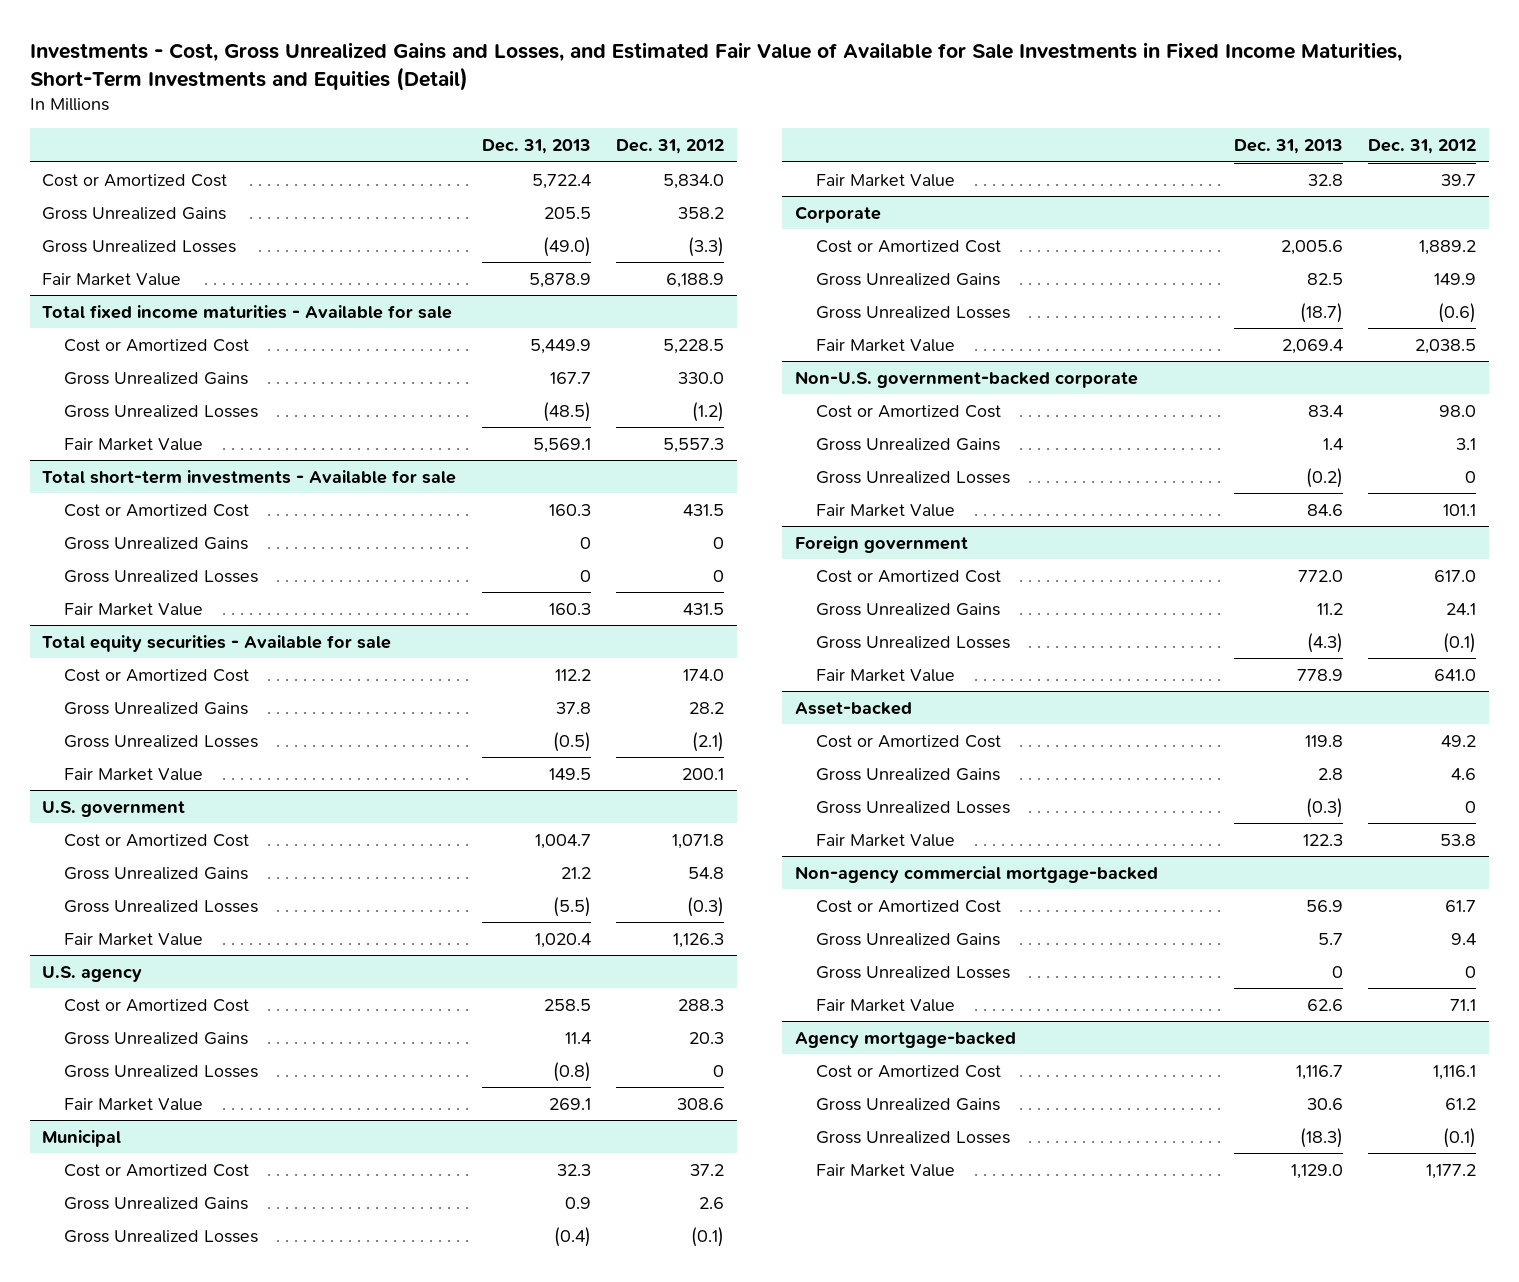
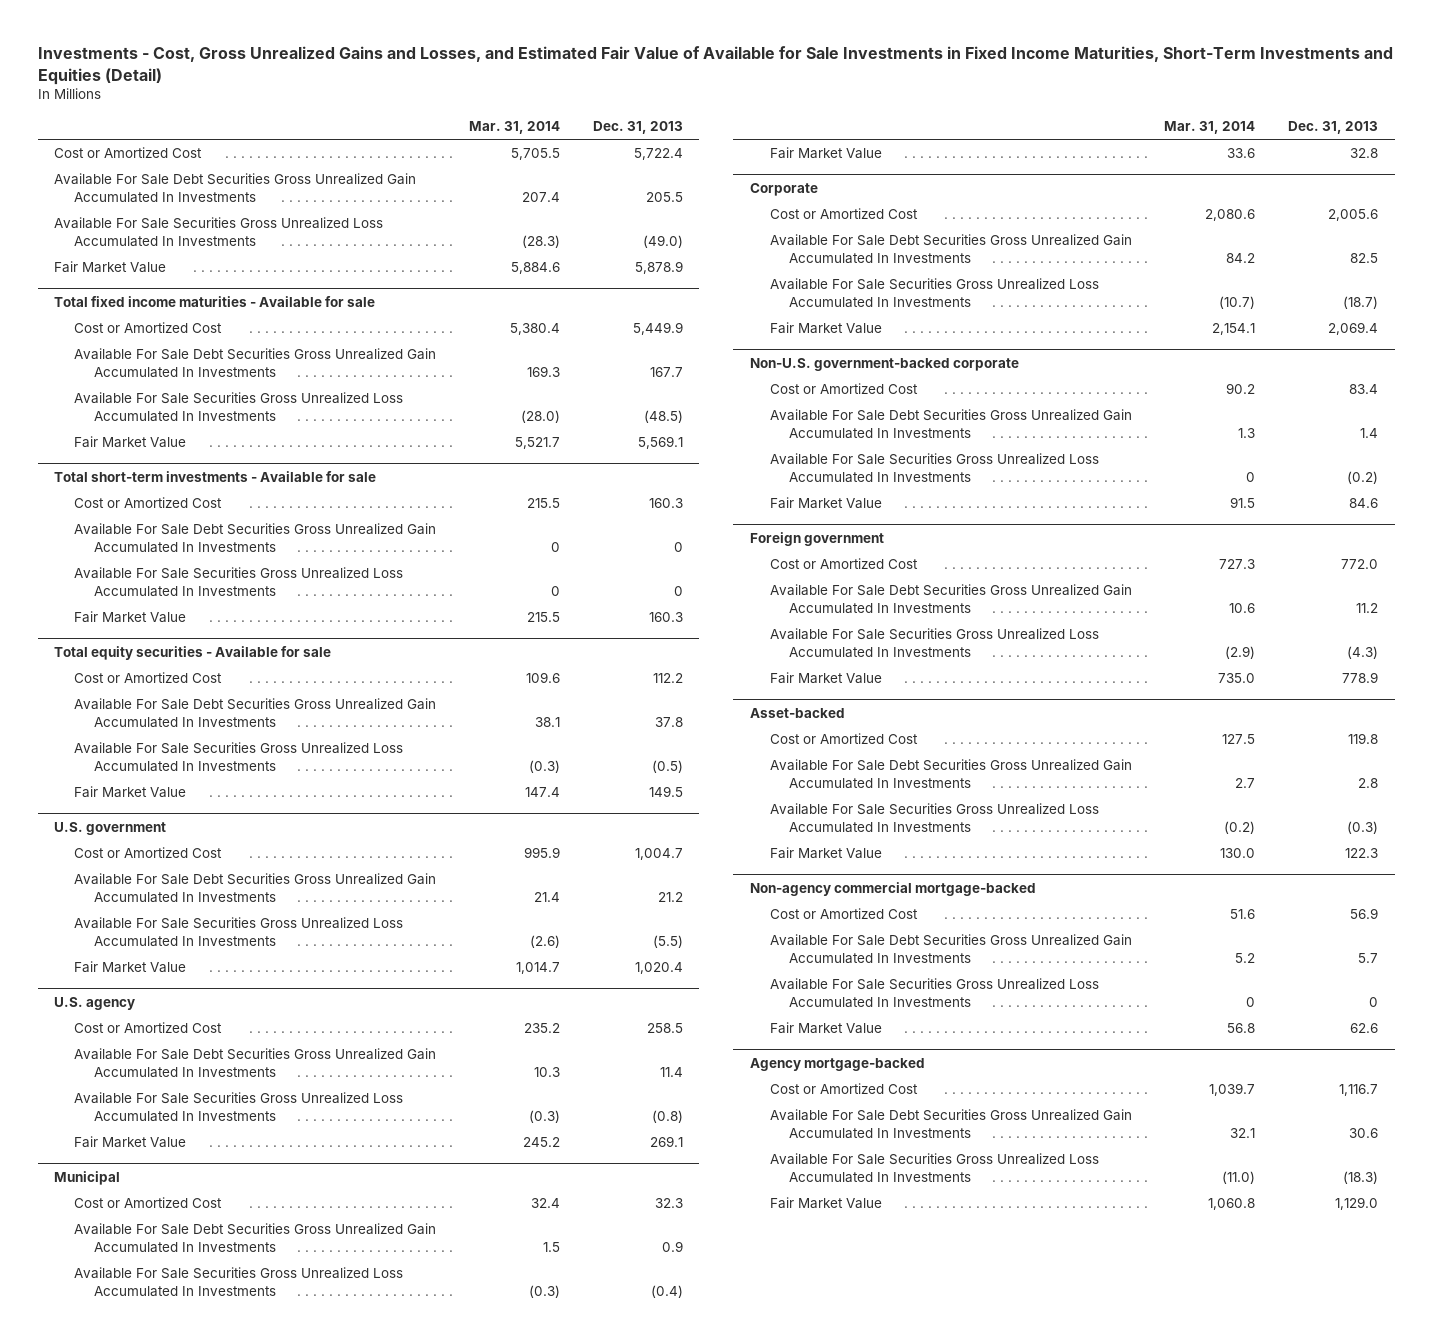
[616,139,725,155] Dec. 31, 2012 -> none
none -> [468,120,560,134] Mar. 31, 2014
[42,206,227,220] Gross Unrealized Gains -> [54,173,417,203] Available For Sale Debt Securities Gross Unrealized Gain Accumulated In Investments
[42,239,237,253] Gross Unrealized Losses -> [54,217,384,247] Available For Sale Securities Gross Unrealized Loss Accumulated In Investments
[63,371,248,385] Gross Unrealized Gains -> [74,348,437,378] Available For Sale Debt Securities Gross Unrealized Gain Accumulated In Investments
[63,404,258,418] Gross Unrealized Losses -> [74,392,404,422] Available For Sale Securities Gross Unrealized Loss Accumulated In Investments
[63,536,248,550] Gross Unrealized Gains -> [74,523,437,553] Available For Sale Debt Securities Gross Unrealized Gain Accumulated In Investments
[63,569,258,583] Gross Unrealized Losses -> [74,567,404,597] Available For Sale Securities Gross Unrealized Loss Accumulated In Investments
[63,701,248,715] Gross Unrealized Gains -> [74,698,437,728] Available For Sale Debt Securities Gross Unrealized Gain Accumulated In Investments
[63,734,258,748] Gross Unrealized Losses -> [74,742,404,772] Available For Sale Securities Gross Unrealized Loss Accumulated In Investments
[63,866,248,880] Gross Unrealized Gains -> [74,873,437,903] Available For Sale Debt Securities Gross Unrealized Gain Accumulated In Investments
[63,899,258,913] Gross Unrealized Losses -> [74,917,404,947] Available For Sale Securities Gross Unrealized Loss Accumulated In Investments
[63,1031,248,1045] Gross Unrealized Gains -> [74,1048,437,1078] Available For Sale Debt Securities Gross Unrealized Gain Accumulated In Investments
[63,1064,258,1078] Gross Unrealized Losses -> [74,1092,404,1122] Available For Sale Securities Gross Unrealized Loss Accumulated In Investments
[63,1196,248,1210] Gross Unrealized Gains -> [74,1223,437,1253] Available For Sale Debt Securities Gross Unrealized Gain Accumulated In Investments
[63,1229,258,1243] Gross Unrealized Losses -> [74,1267,404,1297] Available For Sale Securities Gross Unrealized Loss Accumulated In Investments
[815,272,1000,286] Gross Unrealized Gains -> [769,234,1132,264] Available For Sale Debt Securities Gross Unrealized Gain Accumulated In Investments
[815,305,1010,319] Gross Unrealized Losses -> [769,278,1099,308] Available For Sale Securities Gross Unrealized Loss Accumulated In Investments
[815,437,1000,451] Gross Unrealized Gains -> [769,409,1132,439] Available For Sale Debt Securities Gross Unrealized Gain Accumulated In Investments
[815,470,1010,484] Gross Unrealized Losses -> [769,453,1099,483] Available For Sale Securities Gross Unrealized Loss Accumulated In Investments
[815,602,1000,616] Gross Unrealized Gains -> [769,584,1132,614] Available For Sale Debt Securities Gross Unrealized Gain Accumulated In Investments
[815,635,1010,649] Gross Unrealized Losses -> [769,628,1099,658] Available For Sale Securities Gross Unrealized Loss Accumulated In Investments
[815,767,1000,781] Gross Unrealized Gains -> [769,759,1132,789] Available For Sale Debt Securities Gross Unrealized Gain Accumulated In Investments
[815,800,1010,814] Gross Unrealized Losses -> [769,803,1099,833] Available For Sale Securities Gross Unrealized Loss Accumulated In Investments
[815,932,1000,946] Gross Unrealized Gains -> [769,934,1132,964] Available For Sale Debt Securities Gross Unrealized Gain Accumulated In Investments
[815,965,1010,979] Gross Unrealized Losses -> [769,978,1099,1008] Available For Sale Securities Gross Unrealized Loss Accumulated In Investments
[815,1097,1000,1111] Gross Unrealized Gains -> [769,1109,1132,1139] Available For Sale Debt Securities Gross Unrealized Gain Accumulated In Investments
[815,1130,1010,1144] Gross Unrealized Losses -> [769,1153,1099,1183] Available For Sale Securities Gross Unrealized Loss Accumulated In Investments

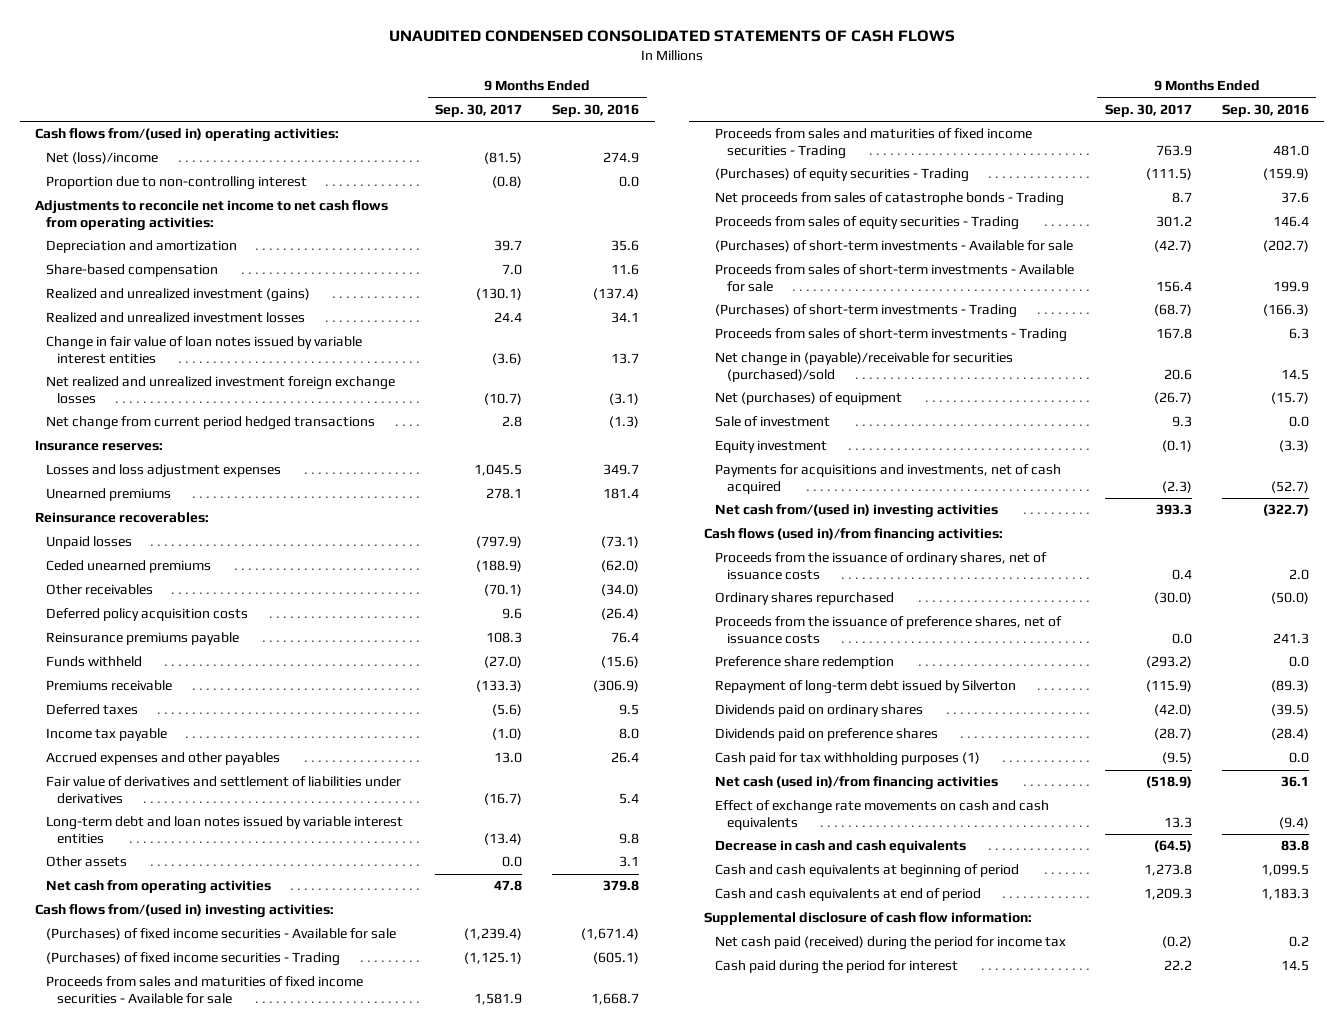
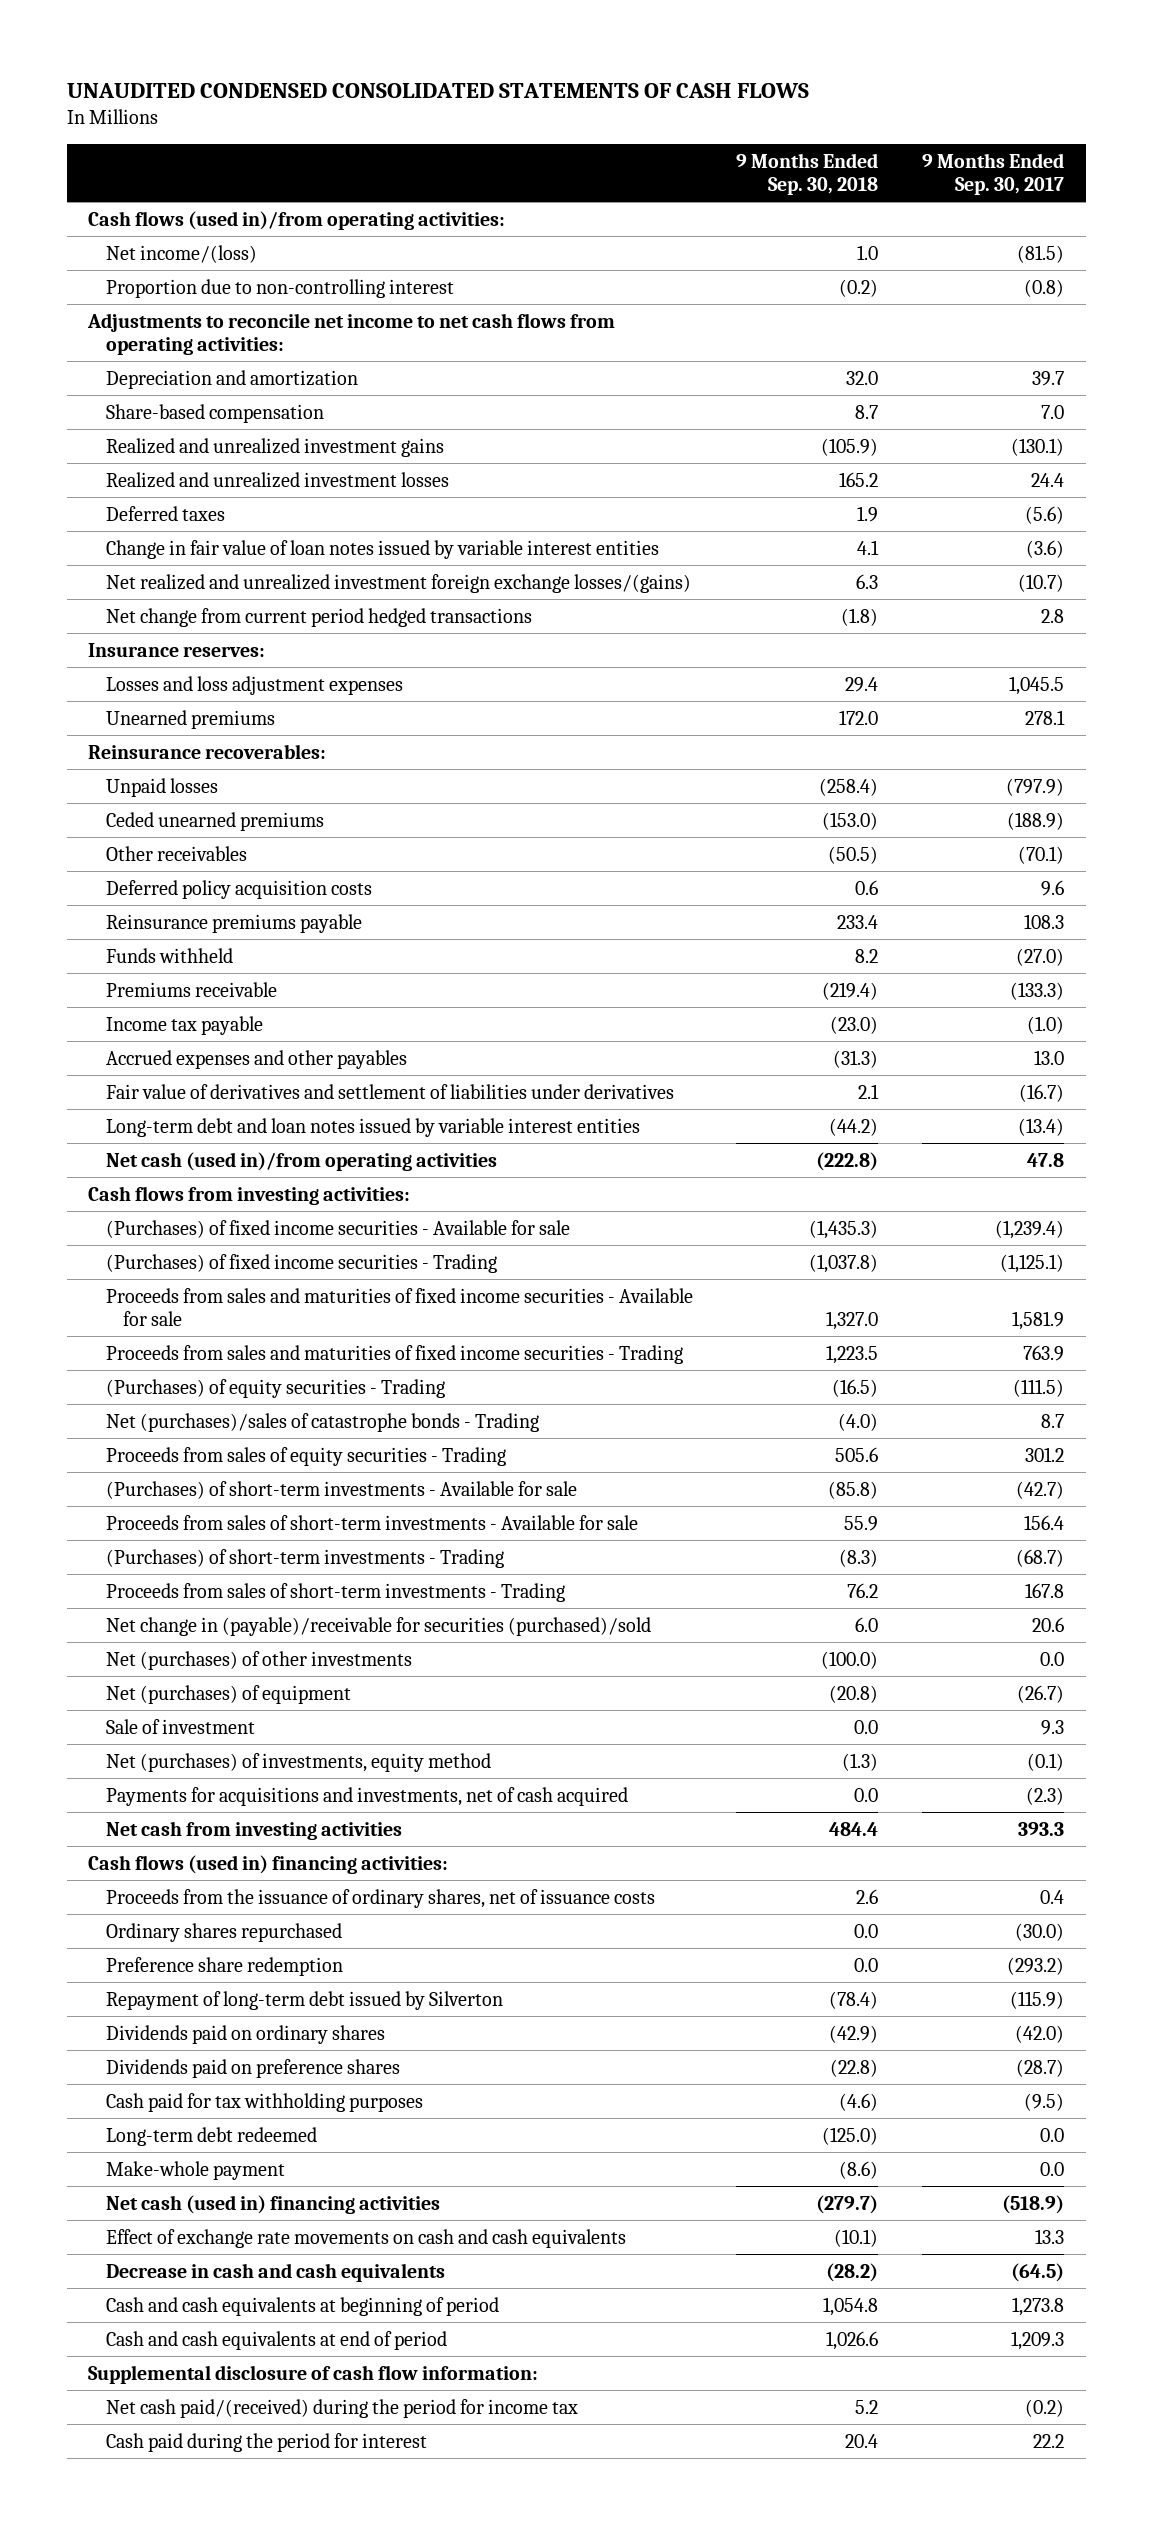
[552,103,640,117] Sep. 30, 2016 -> none
none -> [736,152,879,196] 9 Months Ended Sep. 30, 2018
[34,128,339,143] Cash flows from/(used in) operating activities: -> [88,210,506,230] Cash flows (used in)/from operating activities:
[46,152,159,165] Net (loss)/income -> [105,244,257,263] Net income/(loss)
[46,288,311,303] Realized and unrealized investment (gains) -> [105,437,444,457] Realized and unrealized investment gains
[46,704,139,716] Deferred taxes -> [105,505,225,521] Deferred taxes
[46,376,396,404] Net realized and unrealized investment foreign exchange losses -> [105,573,691,593] Net realized and unrealized investment foreign exchange losses/(gains)
[46,856,128,868] Other assets -> none
[46,880,272,895] Net cash from operating activities -> [105,1151,497,1171] Net cash (used in)/from operating activities
[34,904,334,919] Cash flows from/(used in) investing activities: -> [88,1185,411,1205] Cash flows from investing activities:
[715,192,1065,207] Net proceeds from sales of catastrophe bonds - Trading -> [105,1412,539,1432] Net (purchases)/sales of catastrophe bonds - Trading
none -> [105,1650,412,1670] Net (purchases) of other investments
[715,440,828,454] Equity investment -> [105,1752,491,1772] Net (purchases) of investments, equity method
[715,504,999,519] Net cash from/(used in) investing activities -> [105,1820,402,1840] Net cash from investing activities
[704,528,1004,543] Cash flows (used in)/from financing activities: -> [88,1854,449,1874] Cash flows (used in) financing activities:
[715,616,1063,644] Proceeds from the issuance of preference shares, net of issuance costs -> none
[715,752,981,767] Cash paid for tax withholding purposes (1) -> [105,2092,423,2112] Cash paid for tax withholding purposes
none -> [105,2126,317,2146] Long-term debt redeemed
none -> [105,2160,285,2180] Make-whole payment
[715,776,999,791] Net cash (used in)/from financing activities -> [105,2194,440,2214] Net cash (used in) financing activities
[715,936,1067,951] Net cash paid (received) during the period for income tax -> [105,2398,578,2418] Net cash paid/(received) during the period for income tax

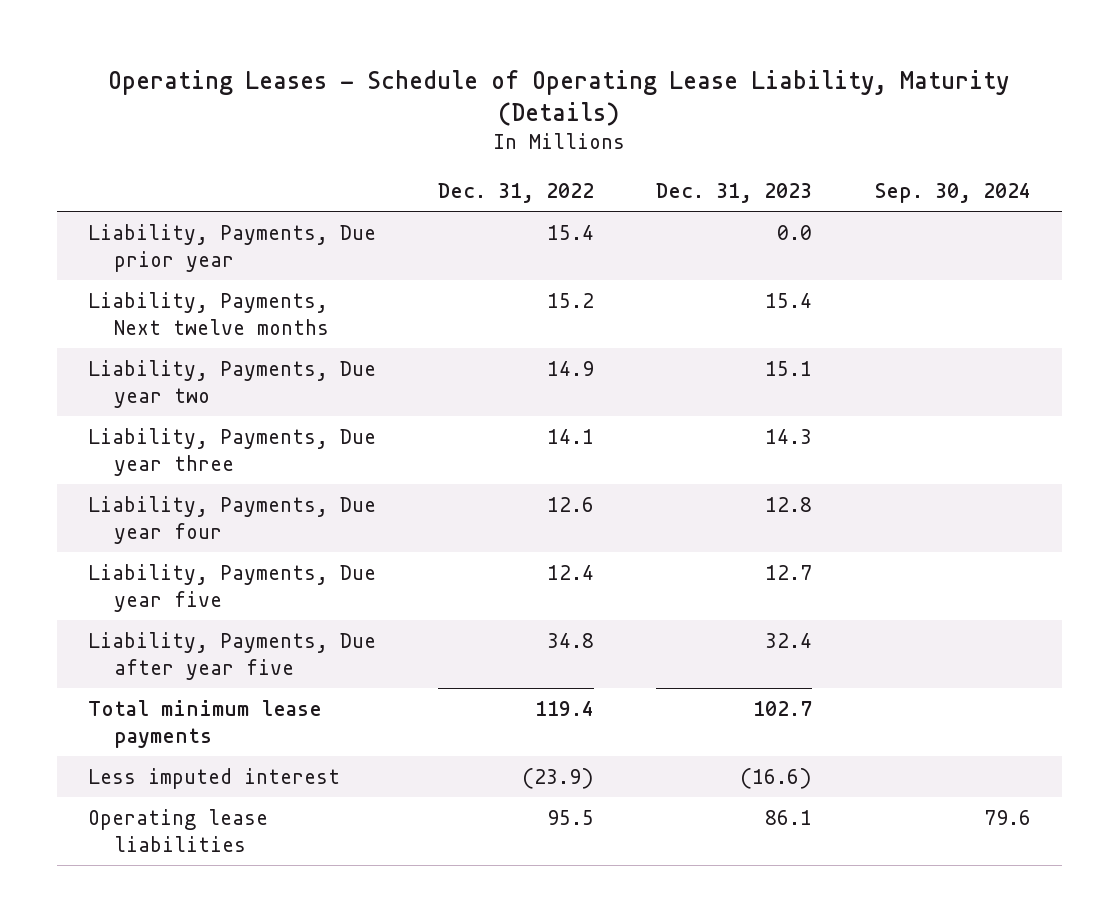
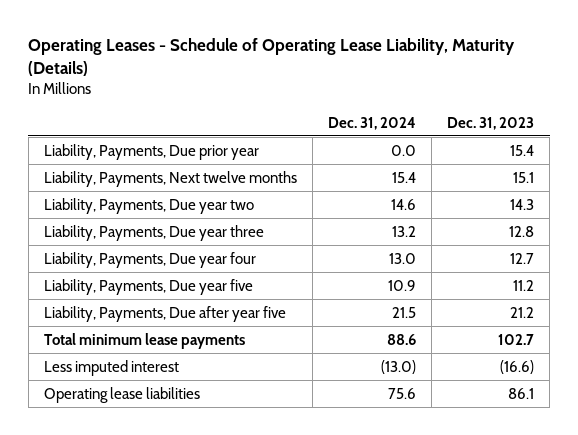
[438,182,595,203] Dec. 31, 2022 -> none
[874,182,1031,203] Sep. 30, 2024 -> none
none -> [328,116,417,130] Dec. 31, 2024
[777,224,813,240] 0.0 -> [510,144,535,156] 15.4
[765,292,813,308] 15.4 -> [513,171,535,183] 15.1
[765,360,813,376] 15.1 -> [510,198,535,210] 14.3
[765,428,813,444] 14.3 -> [509,225,535,237] 12.8
[765,496,813,512] 12.8 -> [510,252,535,264] 12.7
[765,564,813,580] 12.7 -> [513,279,535,291] 11.2
[765,632,813,648] 32.4 -> [510,306,535,318] 21.2

